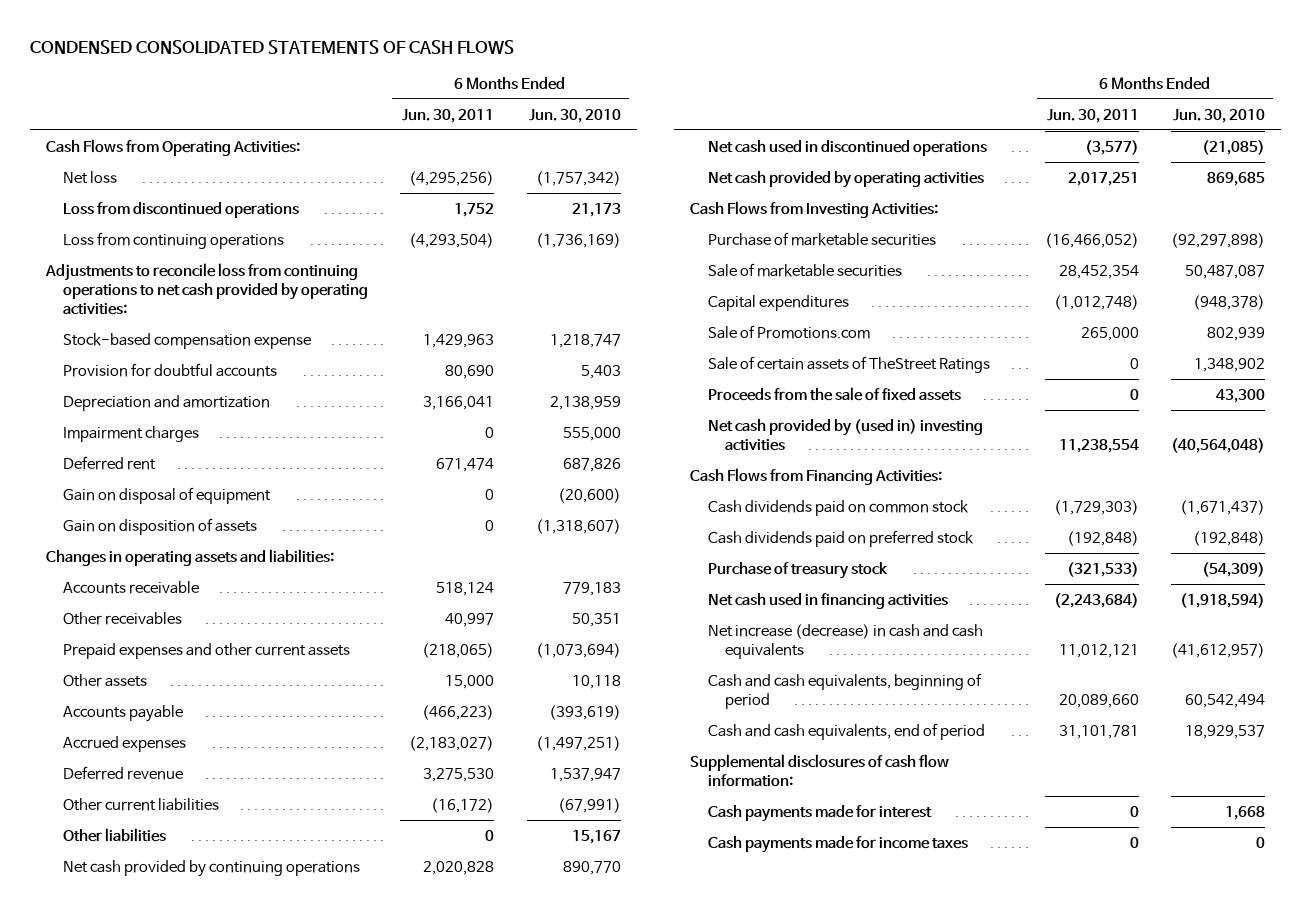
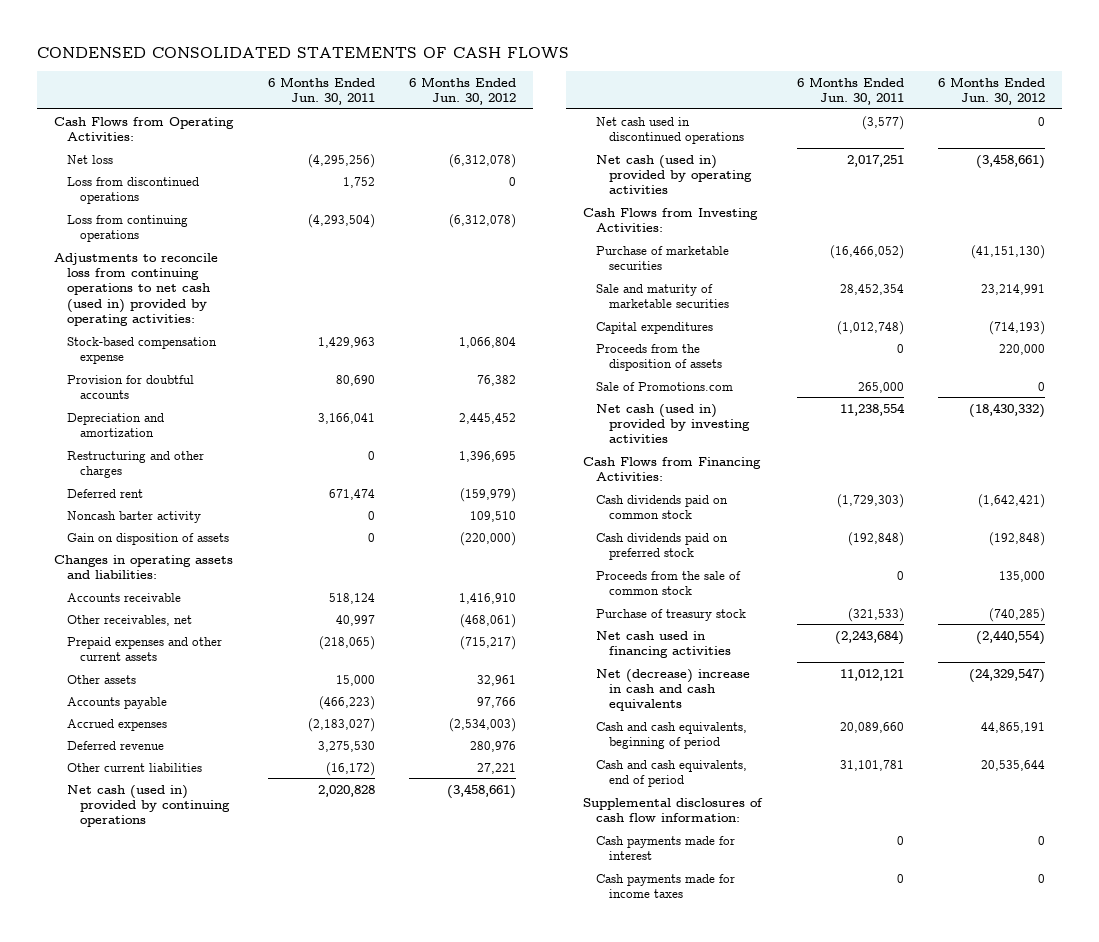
[528,108,621,123] Jun. 30, 2010 -> none
none -> [409,76,517,106] 6 Months Ended Jun. 30, 2012
[44,262,369,316] Adjustments to reconcile loss from continuing operations to net cash provided by operating activities: -> [54,252,219,327] Adjustments to reconcile loss from continuing operations to net cash (used in) provided by operating activities:
[63,425,200,442] Impairment charges -> none
none -> [67,450,205,479] Restructuring and other charges
[63,486,272,504] Gain on disposal of equipment -> none
none -> [67,510,202,523] Noncash barter activity
[63,611,183,625] Other receivables -> [67,614,193,626] Other receivables, net
[63,827,167,842] Other liabilities -> none
[63,859,361,877] Net cash provided by continuing operations -> [67,784,230,828] Net cash (used in) provided by continuing operations
[707,170,984,188] Net cash provided by operating activities -> [596,154,752,195] Net cash (used in) provided by operating activities
[707,262,902,277] Sale of marketable securities -> [596,283,729,309] Sale and maturity of marketable securities
none -> [596,343,722,372] Proceeds from the disposition of assets
[707,355,990,373] Sale of certain assets of TheStreet Ratings -> none
[707,386,961,401] Proceeds from the sale of fixed assets -> none
[707,418,983,452] Net cash provided by (used in) investing activities -> [596,403,750,444] Net cash (used in) provided by investing activities
none -> [596,570,742,596] Proceeds from the sale of common stock
[707,623,983,660] Net increase (decrease) in cash and cash equivalents -> [596,668,751,712] Net (decrease) increase in cash and cash equivalents

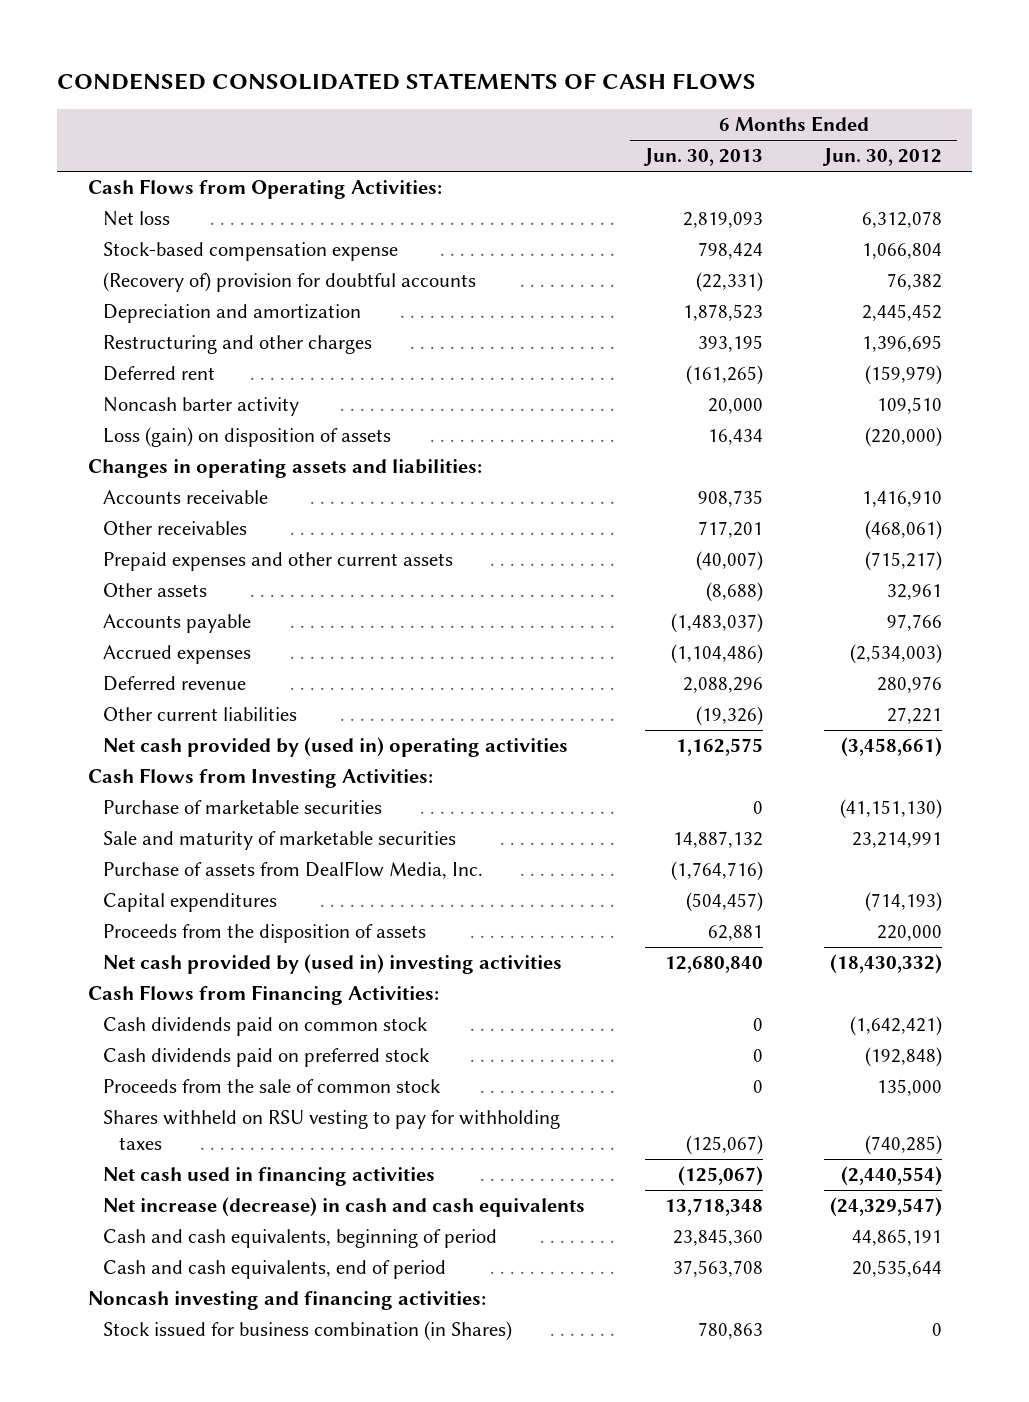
[267,76,375,106] 6 Months Ended Jun. 30, 2011 -> none
none -> [643,148,764,167] Jun. 30, 2013
[67,176,200,205] Loss from discontinued operations -> none
[67,214,189,243] Loss from continuing operations -> none
[54,252,219,327] Adjustments to reconcile loss from continuing operations to net cash (used in) provided by operating activities: -> none
[449,153,517,168] (6,312,078) -> [861,211,942,229] 6,312,078
[67,374,195,400] Provision for doubtful accounts -> [103,272,477,293] (Recovery of) provision for doubtful accounts
[67,532,230,545] Gain on disposition of assets -> [103,427,392,448] Loss (gain) on disposition of assets
[67,614,193,626] Other receivables, net -> [103,521,248,536] Other receivables
[67,784,230,828] Net cash (used in) provided by continuing operations -> none
[596,116,744,145] Net cash used in discontinued operations -> none
[596,154,752,195] Net cash (used in) provided by operating activities -> [103,737,569,758] Net cash provided by (used in) operating activities
none -> [103,861,484,880] Purchase of assets from DealFlow Media, Inc.
[596,381,734,391] Sale of Promotions.com -> none
[596,403,750,444] Net cash (used in) provided by investing activities -> [103,954,563,975] Net cash provided by (used in) investing activities
[596,608,747,621] Purchase of treasury stock -> [103,1110,561,1151] Shares withheld on RSU vesting to pay for withholding taxes
[596,668,751,712] Net (decrease) increase in cash and cash equivalents -> [103,1197,586,1218] Net increase (decrease) in cash and cash equivalents
[583,797,764,823] Supplemental disclosures of cash flow information: -> none
[596,835,736,861] Cash payments made for interest -> none
[596,873,736,899] Cash payments made for income taxes -> none
none -> [87,1291,486,1311] Noncash investing and financing activities:
none -> [103,1321,513,1342] Stock issued for business combination (in Shares)

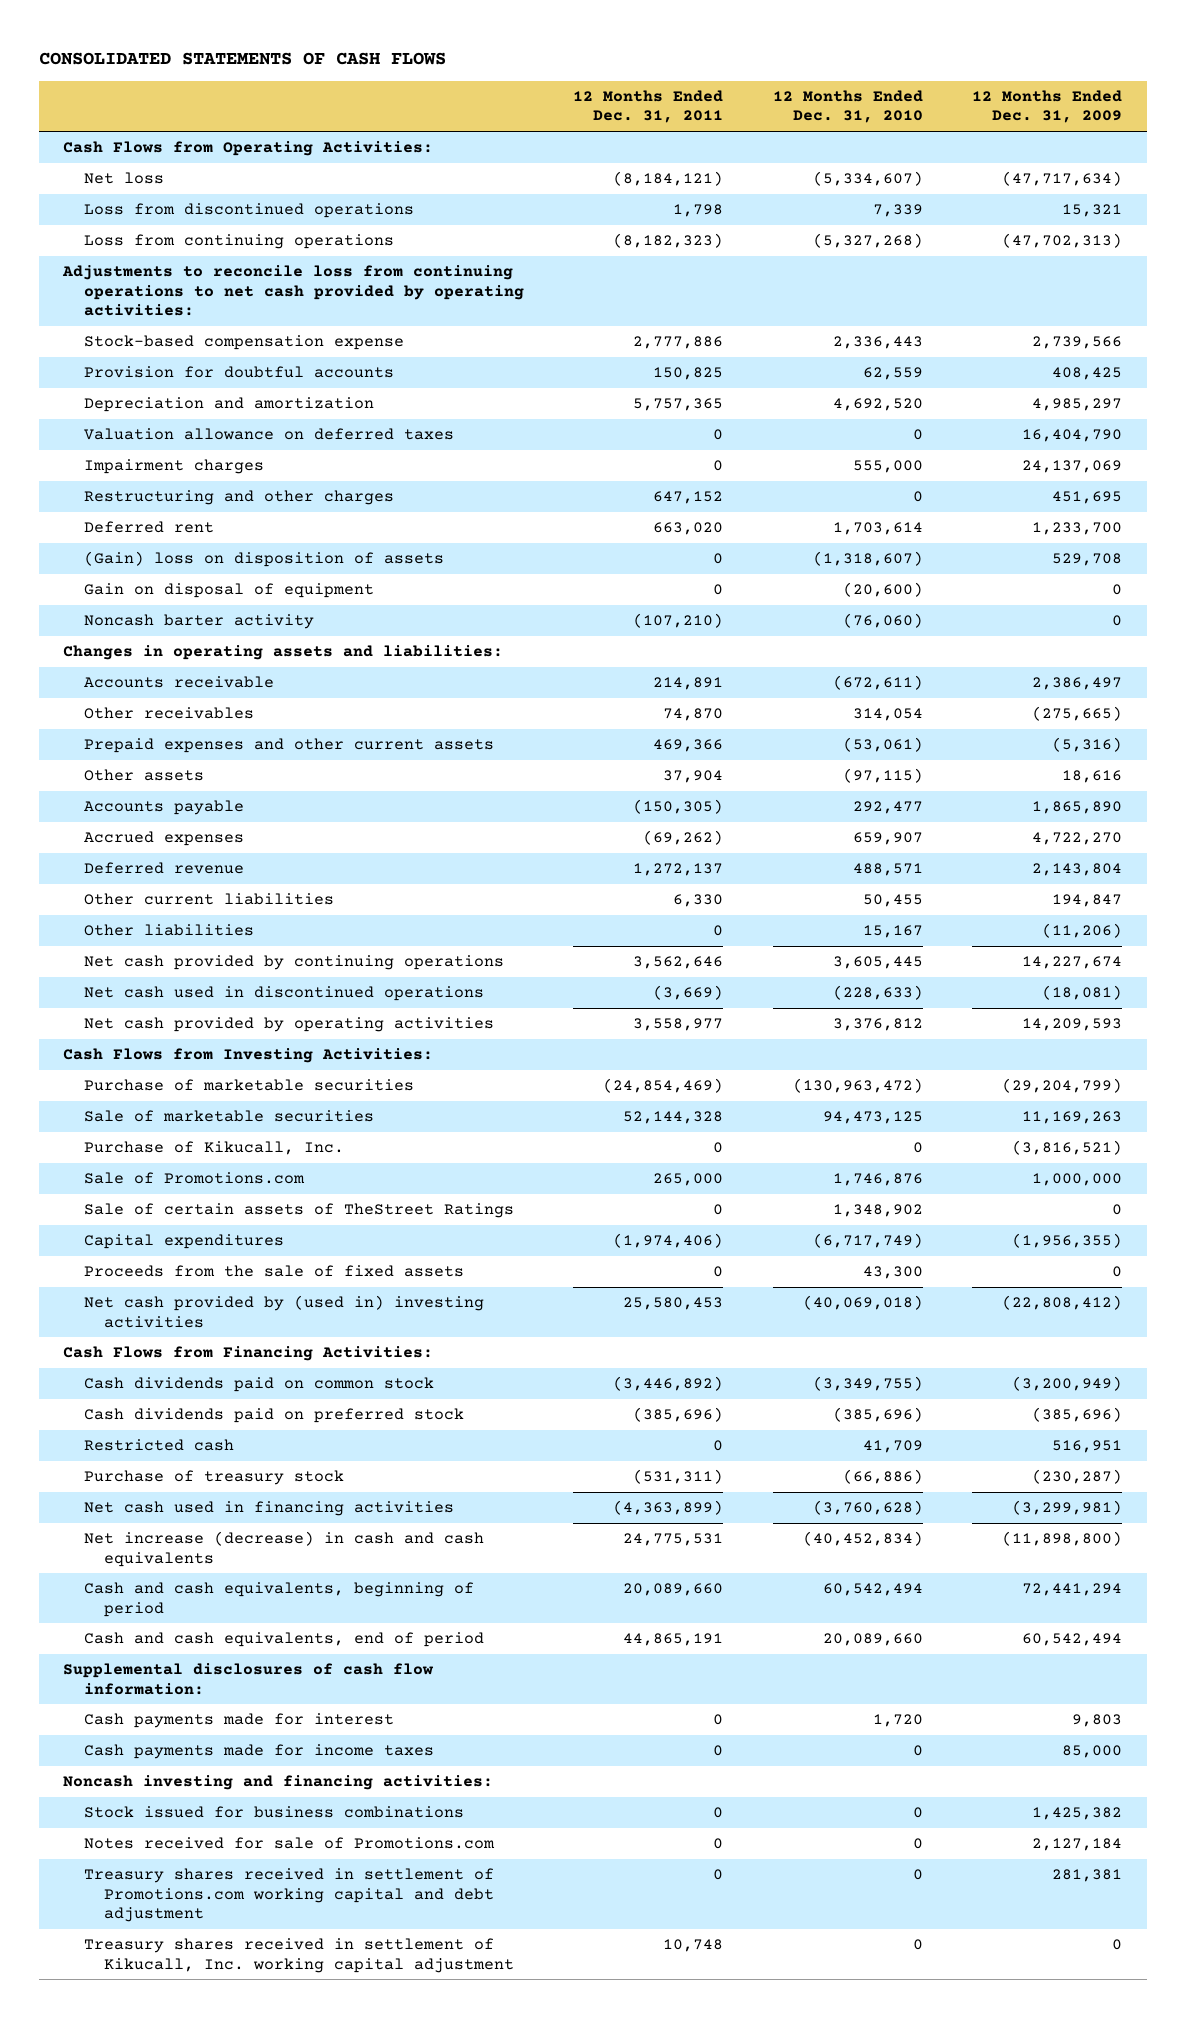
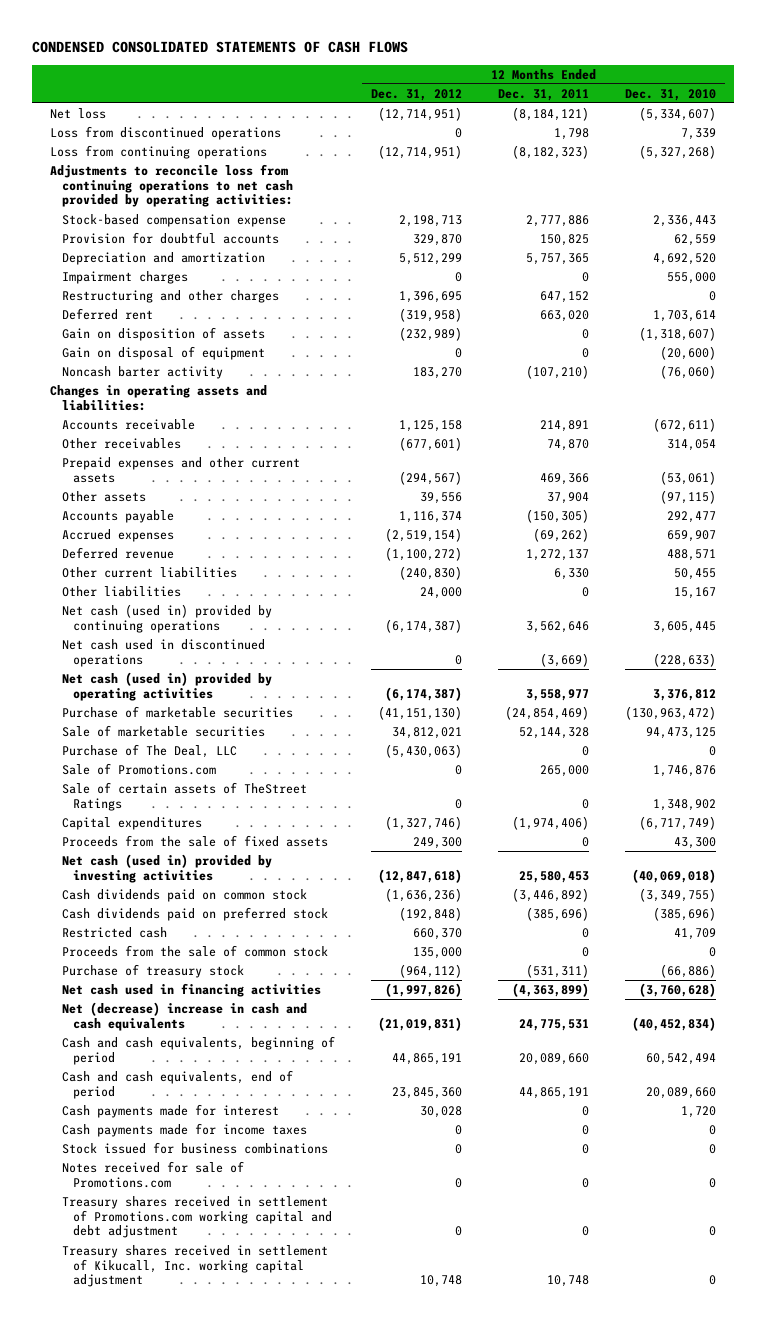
[38,52,446,66] CONSOLIDATED STATEMENTS OF CASH FLOWS -> [32,41,409,54] CONDENSED CONSOLIDATED STATEMENTS OF CASH FLOWS
[972,90,1123,124] 12 Months Ended Dec. 31, 2009 -> none
none -> [371,88,463,101] Dec. 31, 2012
[63,141,434,157] Cash Flows from Operating Activities: -> none
[83,428,454,441] Valuation allowance on deferred taxes -> none
[83,551,444,568] (Gain) loss on disposition of assets -> [61,326,265,341] Gain on disposition of assets
[83,955,504,971] Net cash provided by continuing operations -> [61,603,272,633] Net cash (used in) provided by continuing operations
[63,1048,434,1064] Cash Flows from Investing Activities: -> none
[83,1017,494,1033] Net cash provided by operating activities -> [61,671,272,701] Net cash (used in) provided by operating activities
[83,1141,344,1156] Purchase of Kikucall, Inc. -> none
none -> [61,743,237,758] Purchase of The Deal, LLC
[63,1346,434,1362] Cash Flows from Financing Activities: -> none
[83,1295,484,1328] Net cash provided by (used in) investing activities -> [61,853,272,883] Net cash (used in) provided by investing activities
none -> [61,944,328,957] Proceeds from the sale of common stock
[83,1531,484,1567] Net increase (decrease) in cash and cash equivalents -> [61,1001,307,1031] Net (decrease) increase in cash and cash equivalents
[63,1663,435,1695] Supplemental disclosures of cash flow information: -> none
[63,1775,494,1791] Noncash investing and financing activities: -> none

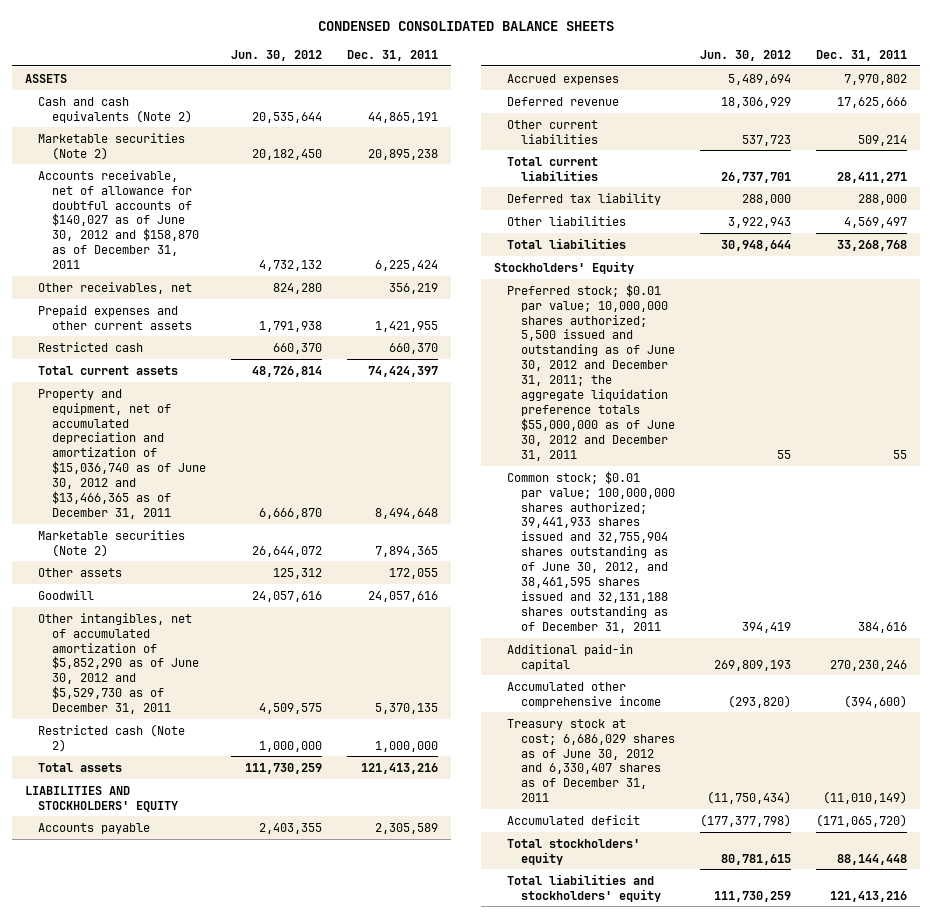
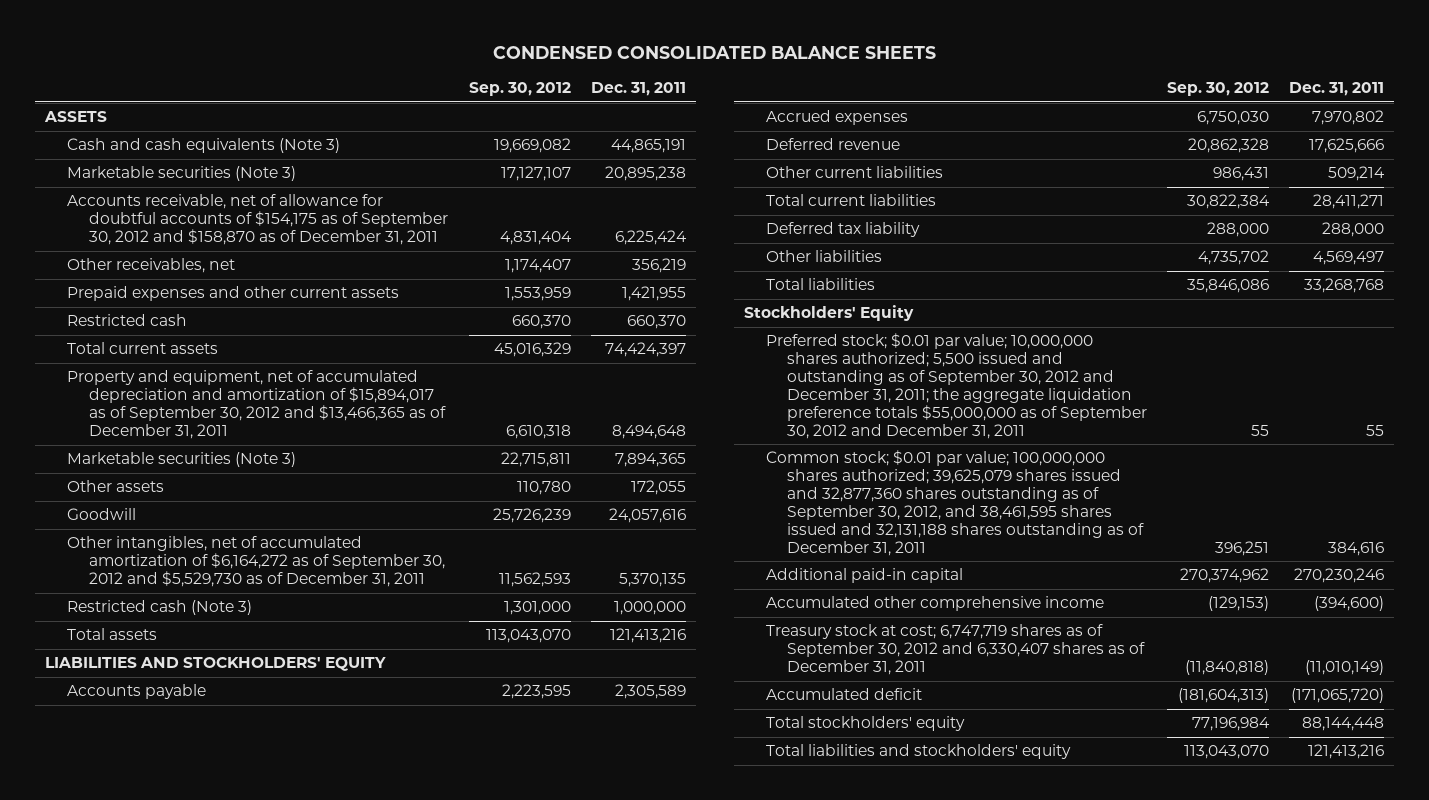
[231,49,323,61] Jun. 30, 2012 -> none
none -> [468,82,571,97] Sep. 30, 2012
[38,96,193,123] Cash and cash equivalents (Note 2) -> [66,138,340,154] Cash and cash equivalents (Note 3)
[38,132,186,160] Marketable securities (Note 2) -> [66,166,296,182] Marketable securities (Note 3)
[38,169,200,270] Accounts receivable, net of allowance for doubtful accounts of $140,027 as of June 30, 2012 and $158,870 as of December 31, 2011 -> [66,194,448,246] Accounts receivable, net of allowance for doubtful accounts of $154,175 as of September 30, 2012 and $158,870 as of December 31, 2011
[38,388,207,519] Property and equipment, net of accumulated depreciation and amortization of $15,036,740 as of June 30, 2012 and $13,466,365 as of December 31, 2011 -> [66,370,446,440] Property and equipment, net of accumulated depreciation and amortization of $15,894,017 as of September 30, 2012 and $13,466,365 as of December 31, 2011
[38,529,186,557] Marketable securities (Note 2) -> [66,452,296,468] Marketable securities (Note 3)
[38,612,200,715] Other intangibles, net of accumulated amortization of $5,852,290 as of June 30, 2012 and $5,529,730 as of December 31, 2011 -> [66,536,445,588] Other intangibles, net of accumulated amortization of $6,164,272 as of September 30, 2012 and $5,529,730 as of December 31, 2011
[38,723,186,752] Restricted cash (Note 2) -> [66,600,252,616] Restricted cash (Note 3)
[507,283,675,461] Preferred stock; $0.01 par value; 10,000,000 shares authorized; 5,500 issued and outstanding as of June 30, 2012 and December 31, 2011; the aggregate liquidation preference totals $55,000,000 as of June 30, 2012 and December 31, 2011 -> [765,333,1148,439] Preferred stock; $0.01 par value; 10,000,000 shares authorized; 5,500 issued and outstanding as of September 30, 2012 and December 31, 2011; the aggregate liquidation preference totals $55,000,000 as of September 30, 2012 and December 31, 2011
[507,470,675,633] Common stock; $0.01 par value; 100,000,000 shares authorized; 39,441,933 shares issued and 32,755,904 shares outstanding as of June 30, 2012, and 38,461,595 shares issued and 32,131,188 shares outstanding as of December 31, 2011 -> [765,450,1145,556] Common stock; $0.01 par value; 100,000,000 shares authorized; 39,625,079 shares issued and 32,877,360 shares outstanding as of September 30, 2012, and 38,461,595 shares issued and 32,131,188 shares outstanding as of December 31, 2011
[507,718,675,803] Treasury stock at cost; 6,686,029 shares as of June 30, 2012 and 6,330,407 shares as of December 31, 2011 -> [765,624,1146,676] Treasury stock at cost; 6,747,719 shares as of September 30, 2012 and 6,330,407 shares as of December 31, 2011

